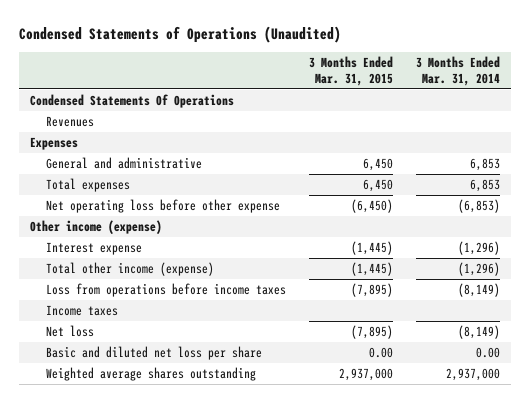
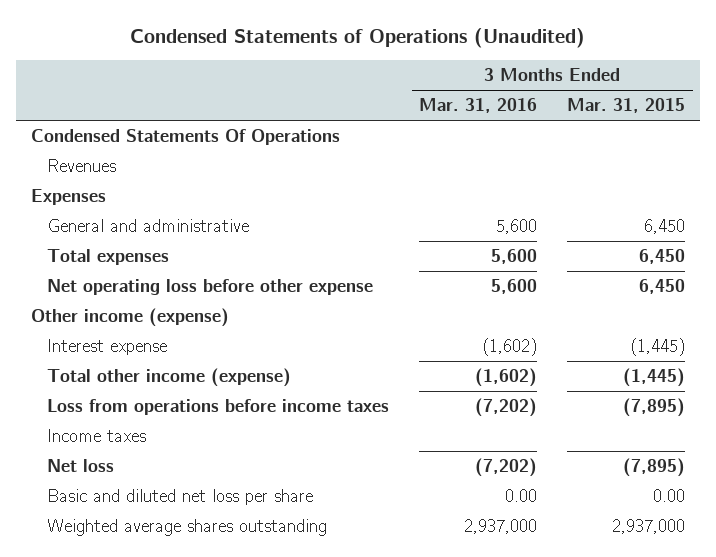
[415,55,500,87] 3 Months Ended Mar. 31, 2014 -> none
none -> [419,98,538,114] Mar. 31, 2016
[350,198,393,213] (6,450) -> [639,279,686,295] 6,450

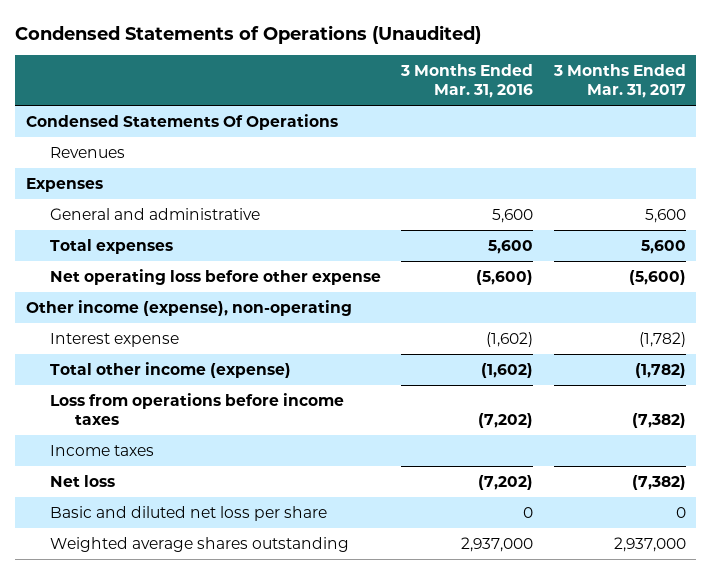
[567,98,686,114] Mar. 31, 2015 -> none
none -> [552,64,686,99] 3 Months Ended Mar. 31, 2017
[491,279,538,295] 5,600 -> [476,270,534,286] (5,600)
[30,308,229,328] Other income (expense) -> [25,300,352,317] Other income (expense), non-operating
[505,489,538,503] 0.00 -> [523,507,534,519] 0

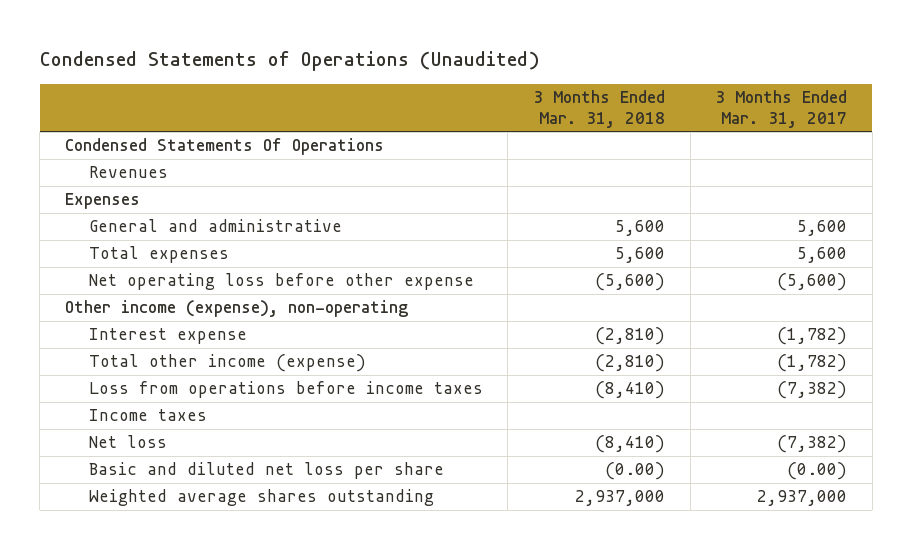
[400,64,534,99] 3 Months Ended Mar. 31, 2016 -> none
none -> [532,90,665,128] 3 Months Ended Mar. 31, 2018
[675,507,686,519] 0 -> [787,462,848,481] (0.00)

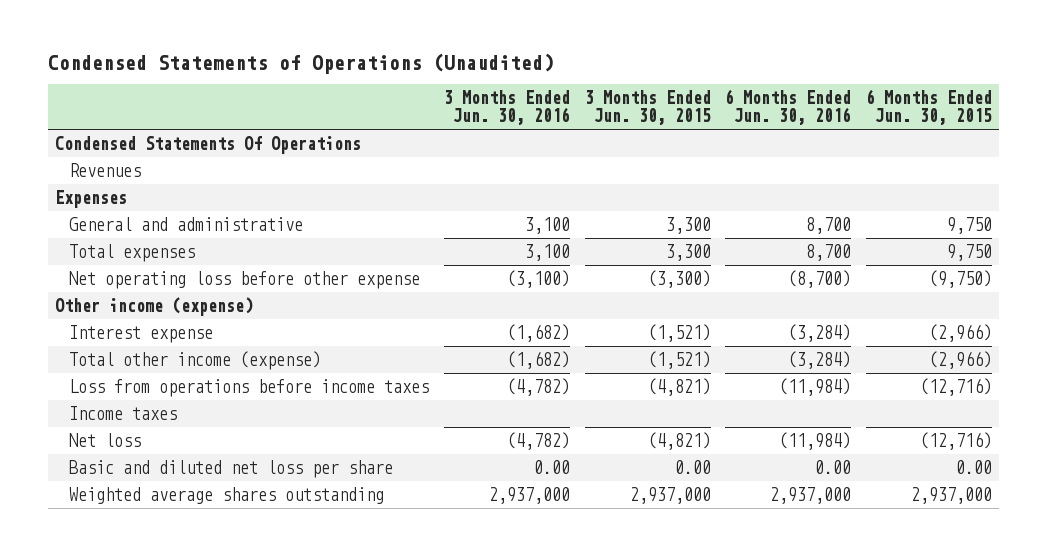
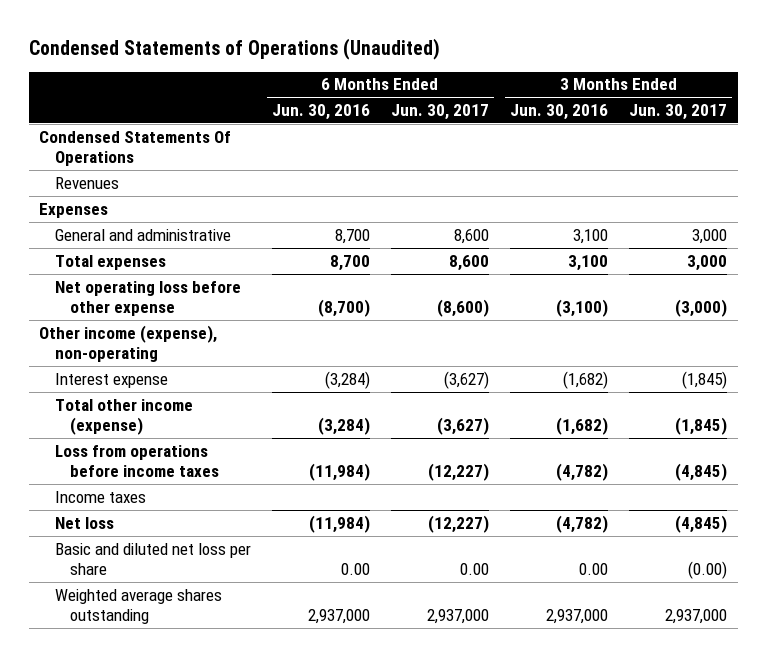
[584,90,711,126] 3 Months Ended Jun. 30, 2015 -> none
[865,89,992,126] 6 Months Ended Jun. 30, 2015 -> none
none -> [390,103,489,120] Jun. 30, 2017
none -> [629,103,728,120] Jun. 30, 2017
[55,297,254,317] Other income (expense) -> [39,324,218,363] Other income (expense), non-operating

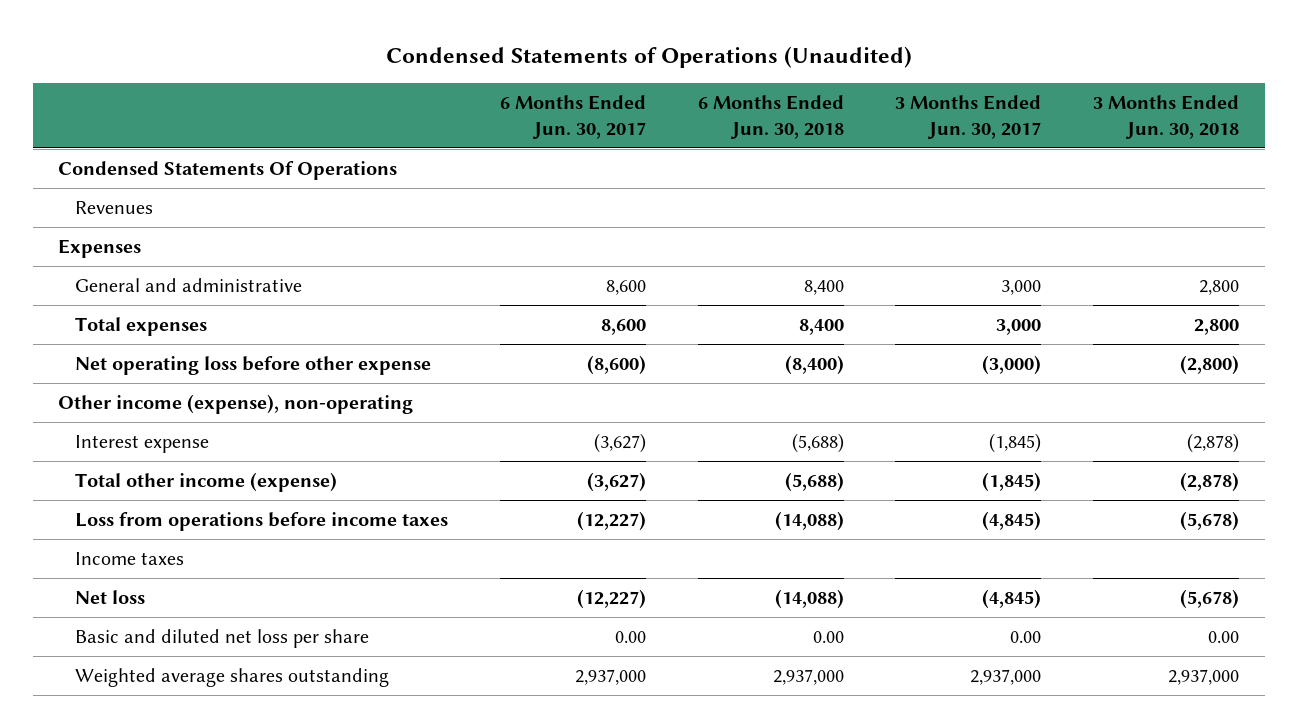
[271,103,370,120] Jun. 30, 2016 -> none
[510,103,609,120] Jun. 30, 2016 -> none
none -> [697,95,844,139] 6 Months Ended Jun. 30, 2018
none -> [1092,95,1239,139] 3 Months Ended Jun. 30, 2018
[688,561,728,580] (0.00) -> [1010,630,1042,643] 0.00

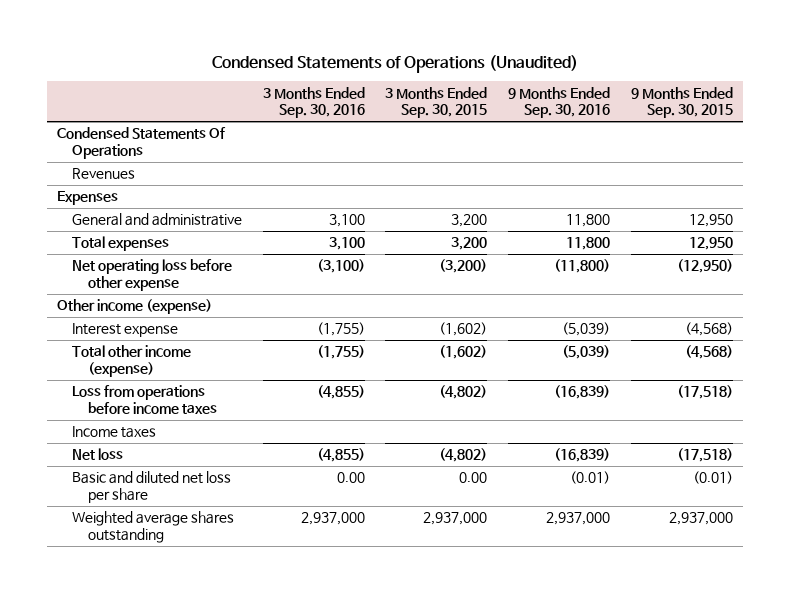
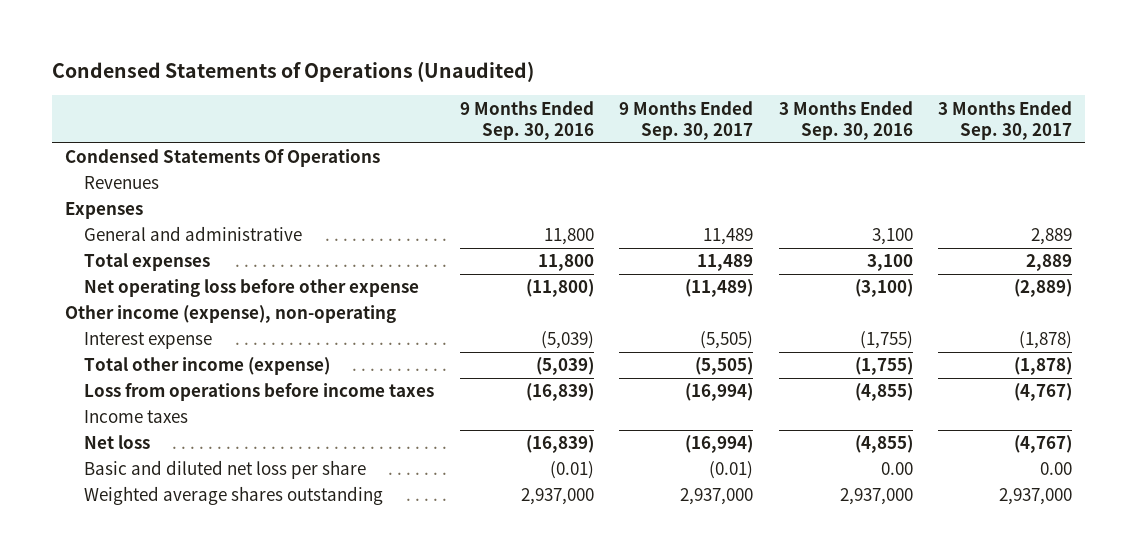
[385,86,488,119] 3 Months Ended Sep. 30, 2015 -> none
[630,86,733,119] 9 Months Ended Sep. 30, 2015 -> none
none -> [619,100,754,140] 9 Months Ended Sep. 30, 2017
none -> [938,100,1073,140] 3 Months Ended Sep. 30, 2017
[56,299,212,315] Other income (expense) -> [64,305,396,324] Other income (expense), non-operating

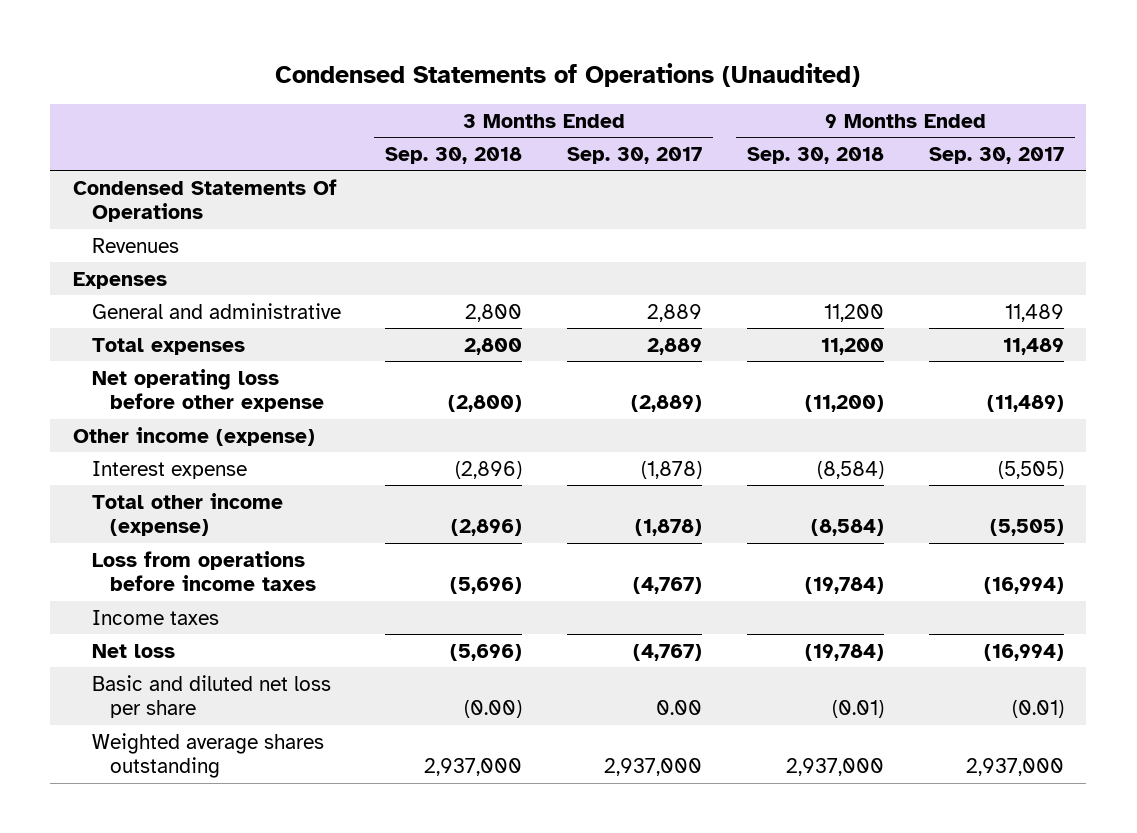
[459,100,594,140] 9 Months Ended Sep. 30, 2016 -> none
[778,100,913,140] 3 Months Ended Sep. 30, 2016 -> none
none -> [385,147,523,165] Sep. 30, 2018
none -> [747,147,885,165] Sep. 30, 2018
[64,305,396,324] Other income (expense), non-operating -> [72,426,315,446] Other income (expense)

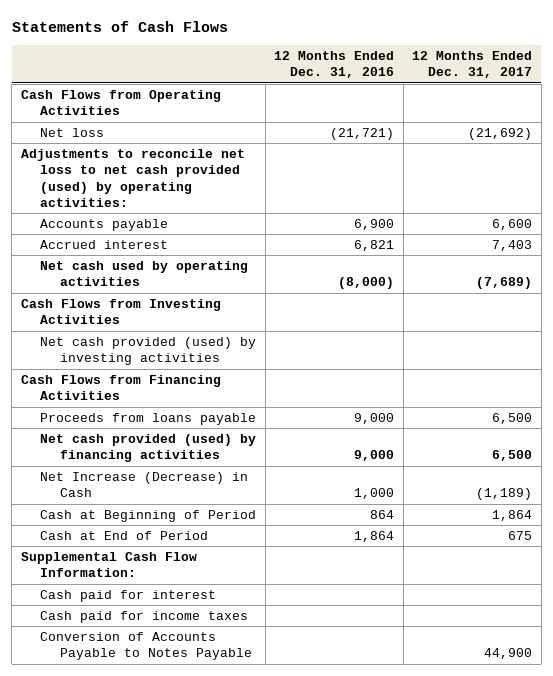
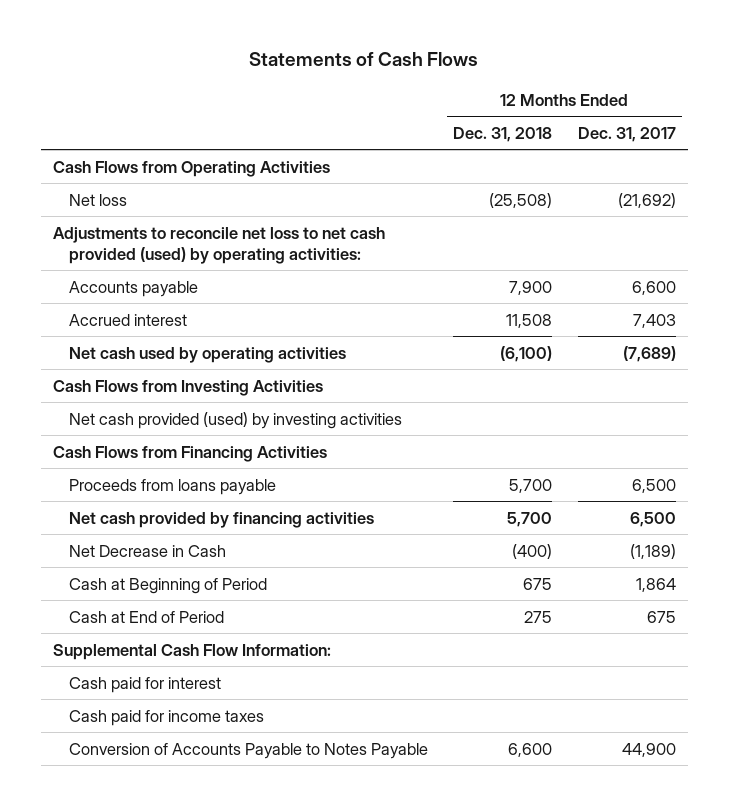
[274,51,395,79] 12 Months Ended Dec. 31, 2016 -> none
none -> [453,126,553,142] Dec. 31, 2018
[40,434,257,463] Net cash provided (used) by financing activities -> [69,511,375,528] Net cash provided by financing activities
[40,472,249,498] Net Increase (Decrease) in Cash -> [69,544,227,557] Net Decrease in Cash

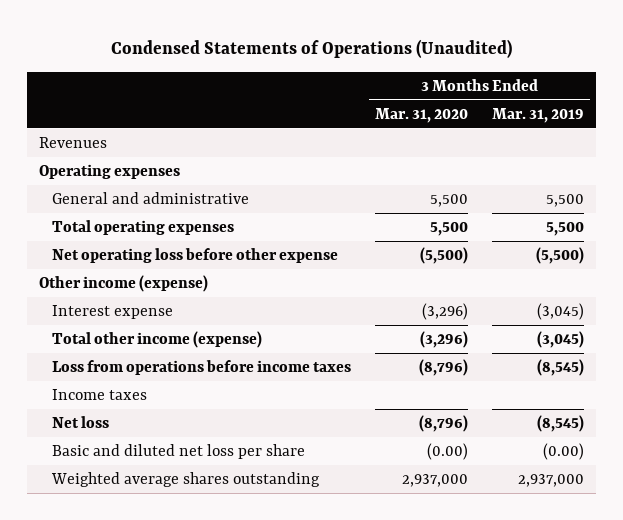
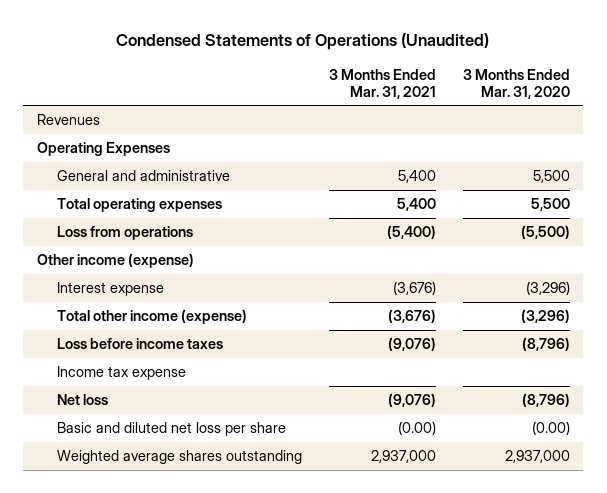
[492,107,585,123] Mar. 31, 2019 -> none
none -> [329,68,437,99] 3 Months Ended Mar. 31, 2021
[39,163,181,179] Operating expenses -> [36,142,170,157] Operating Expenses
[52,247,339,263] Net operating loss before other expense -> [57,226,194,241] Loss from operations
[52,359,352,375] Loss from operations before income taxes -> [57,338,224,350] Loss before income taxes
[52,388,148,400] Income taxes -> [57,366,187,381] Income tax expense

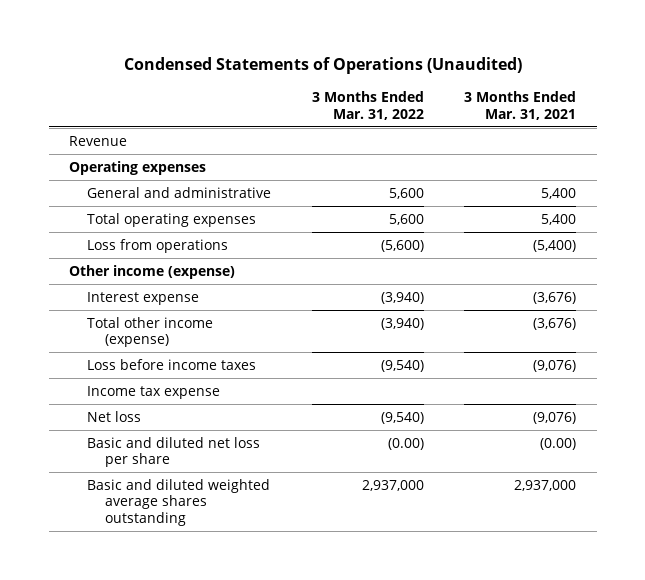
[463,68,571,99] 3 Months Ended Mar. 31, 2020 -> none
none -> [311,90,424,120] 3 Months Ended Mar. 31, 2022
[36,114,100,126] Revenues -> [68,135,127,146] Revenue
[36,142,170,157] Operating Expenses -> [68,160,206,175] Operating expenses
[57,450,303,465] Weighted average shares outstanding -> [87,478,271,527] Basic and diluted weighted average shares outstanding

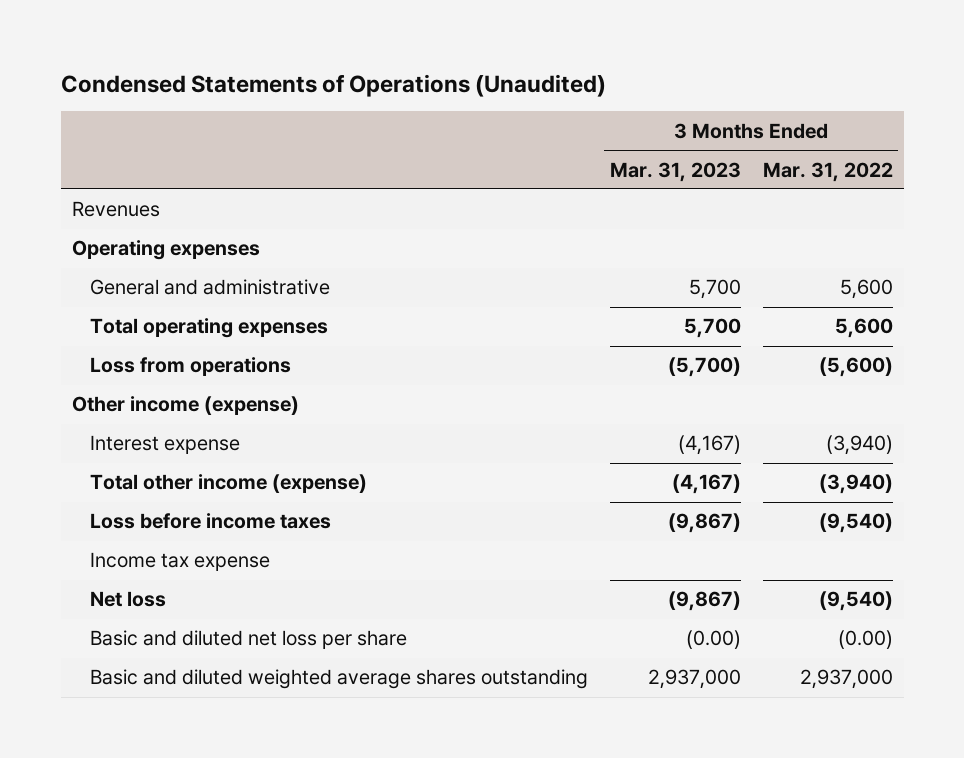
[464,90,577,120] 3 Months Ended Mar. 31, 2021 -> none
none -> [609,161,741,182] Mar. 31, 2023
[68,135,127,146] Revenue -> [71,201,160,218] Revenues

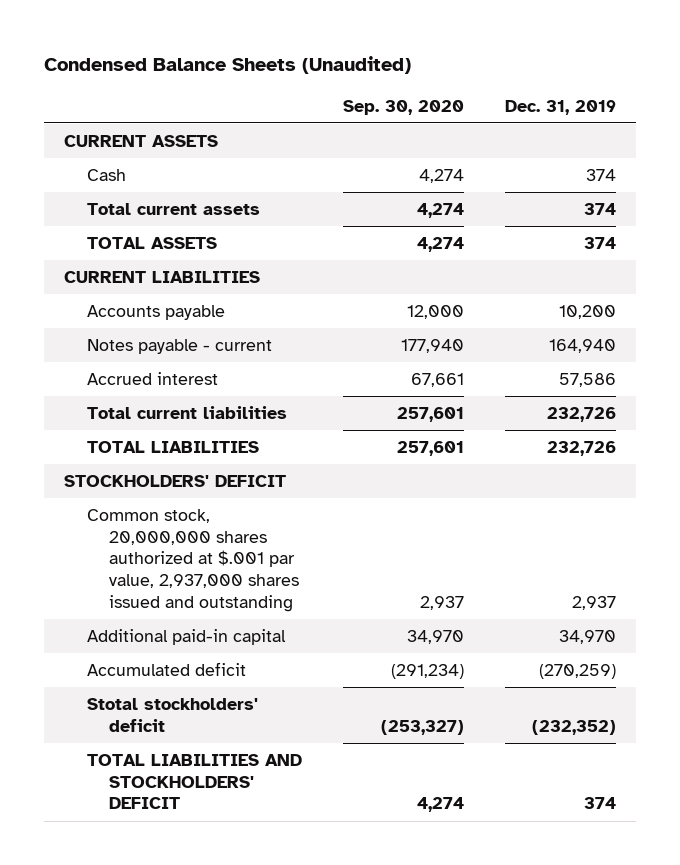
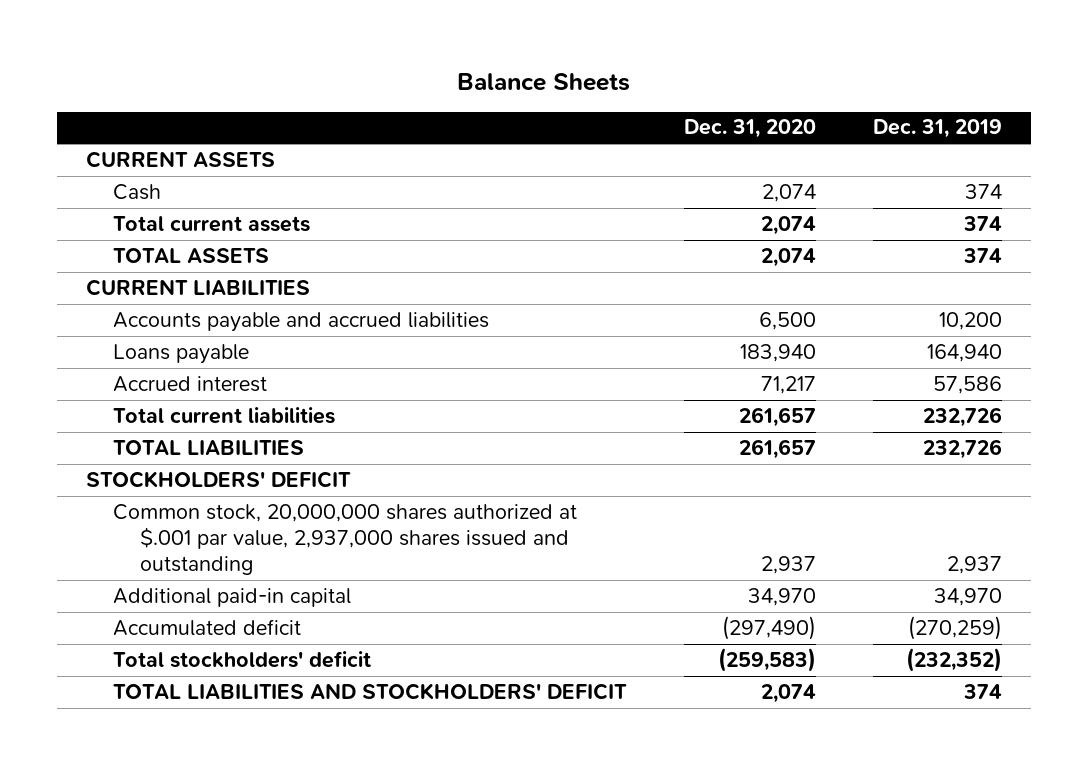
[43,56,411,75] Condensed Balance Sheets (Unaudited) -> [457,73,631,92] Balance Sheets
[342,99,464,115] Sep. 30, 2020 -> none
none -> [683,119,816,139] Dec. 31, 2020
[86,305,225,321] Accounts payable -> [112,311,489,332] Accounts payable and accrued liabilities
[86,339,272,355] Notes payable - current -> [112,343,249,364] Loans payable
[86,698,258,732] Stotal stockholders' deficit -> [112,650,371,668] Total stockholders' deficit

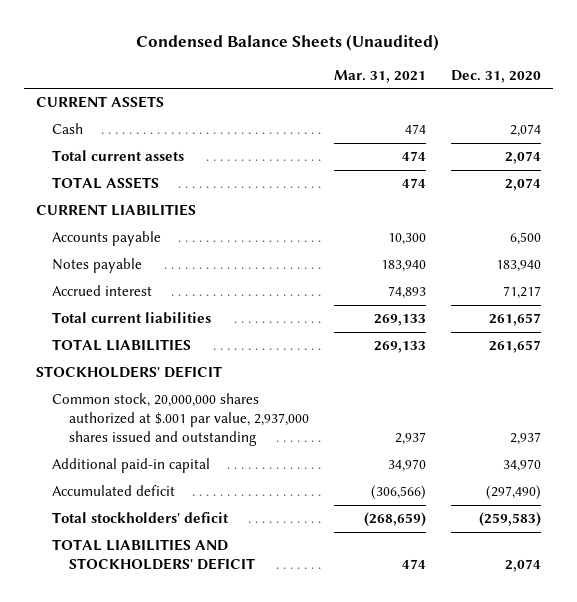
[457,73,631,92] Balance Sheets -> [136,33,440,51] Condensed Balance Sheets (Unaudited)
[873,119,1003,139] Dec. 31, 2019 -> none
none -> [333,69,426,83] Mar. 31, 2021
[112,311,489,332] Accounts payable and accrued liabilities -> [52,231,162,247] Accounts payable
[112,343,249,364] Loans payable -> [52,258,143,274] Notes payable

